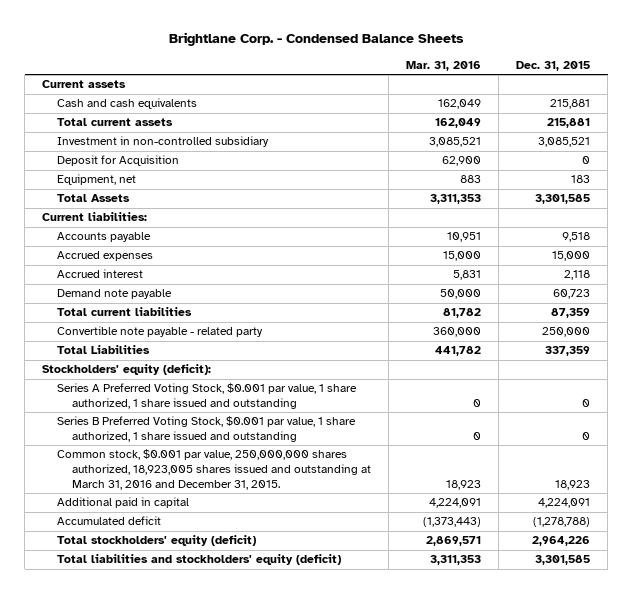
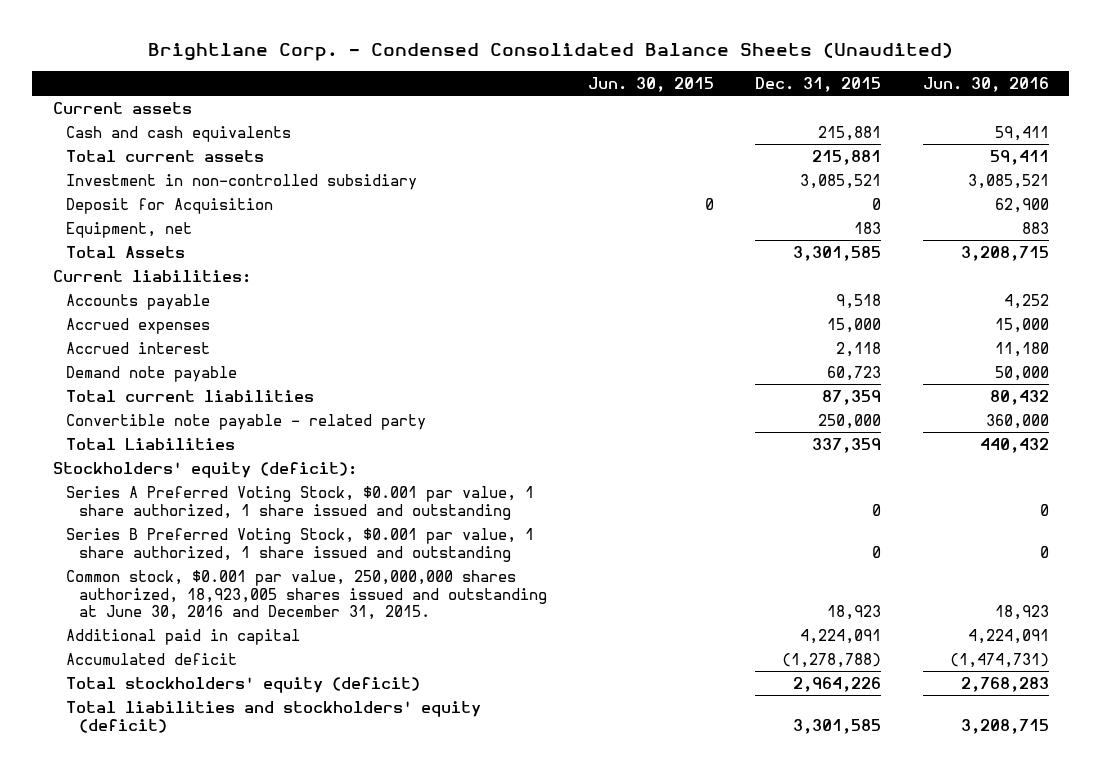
[169,32,465,47] Brightlane Corp. - Condensed Balance Sheets -> [147,41,953,61] Brightlane Corp. - Condensed Consolidated Balance Sheets (Unaudited)
[406,60,482,71] Mar. 31, 2016 -> none
none -> [588,76,715,92] Jun. 30, 2015
none -> [922,76,1049,92] Jun. 30, 2016
[57,449,372,491] Common stock, $0.001 par value, 250,000,000 shares authorized, 18,923,005 shares issued and outstanding at March 31, 2016 and December 31, 2015. -> [65,569,548,621] Common stock, $0.001 par value, 250,000,000 shares authorized, 18,923,005 shares issued and outstanding at June 30, 2016 and December 31, 2015.

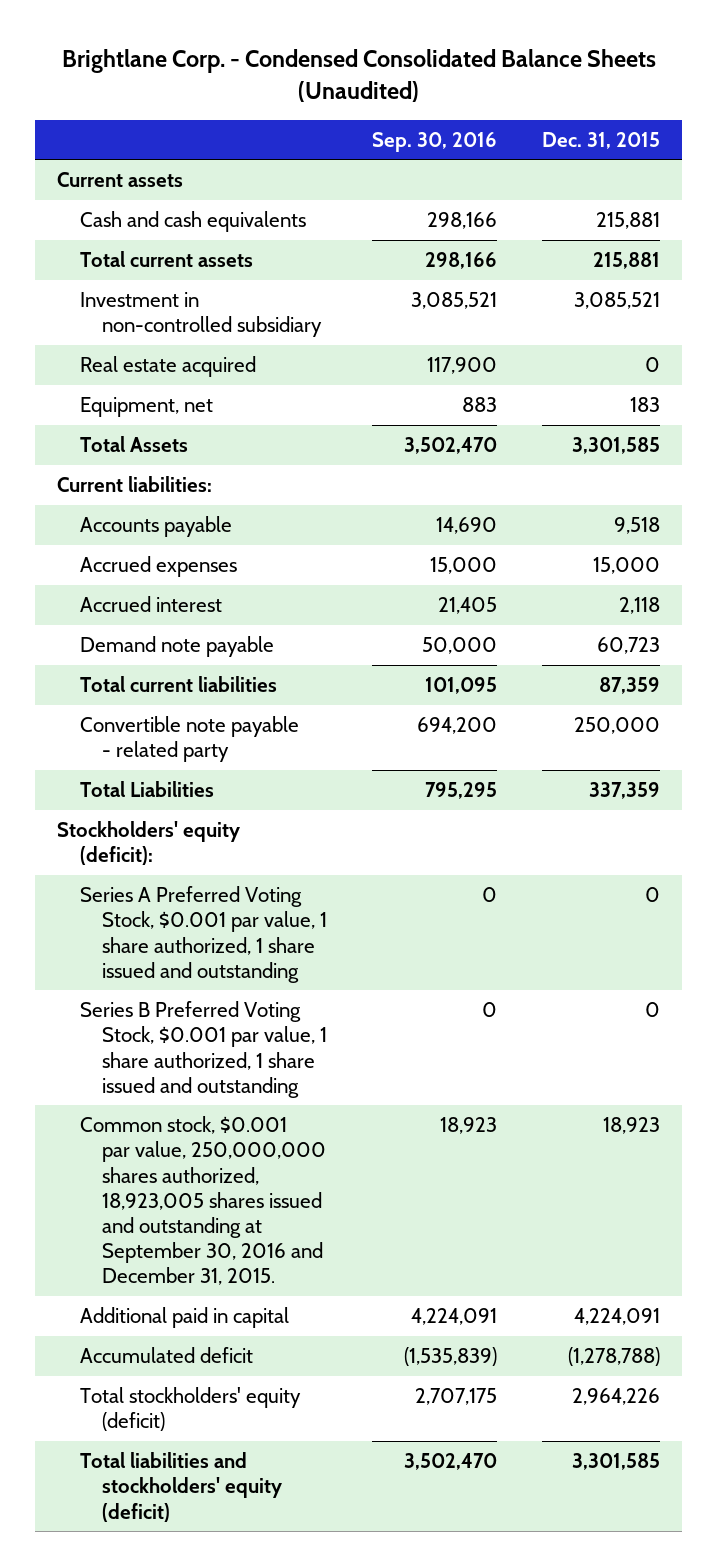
[588,76,715,92] Jun. 30, 2015 -> none
[922,76,1049,92] Jun. 30, 2016 -> none
none -> [371,131,497,152] Sep. 30, 2016
[65,197,273,214] Deposit for Acquisition -> none
none -> [79,356,256,378] Real estate acquired
[65,569,548,621] Common stock, $0.001 par value, 250,000,000 shares authorized, 18,923,005 shares issued and outstanding at June 30, 2016 and December 31, 2015. -> [79,1116,326,1286] Common stock, $0.001 par value, 250,000,000 shares authorized, 18,923,005 shares issued and outstanding at September 30, 2016 and December 31, 2015.

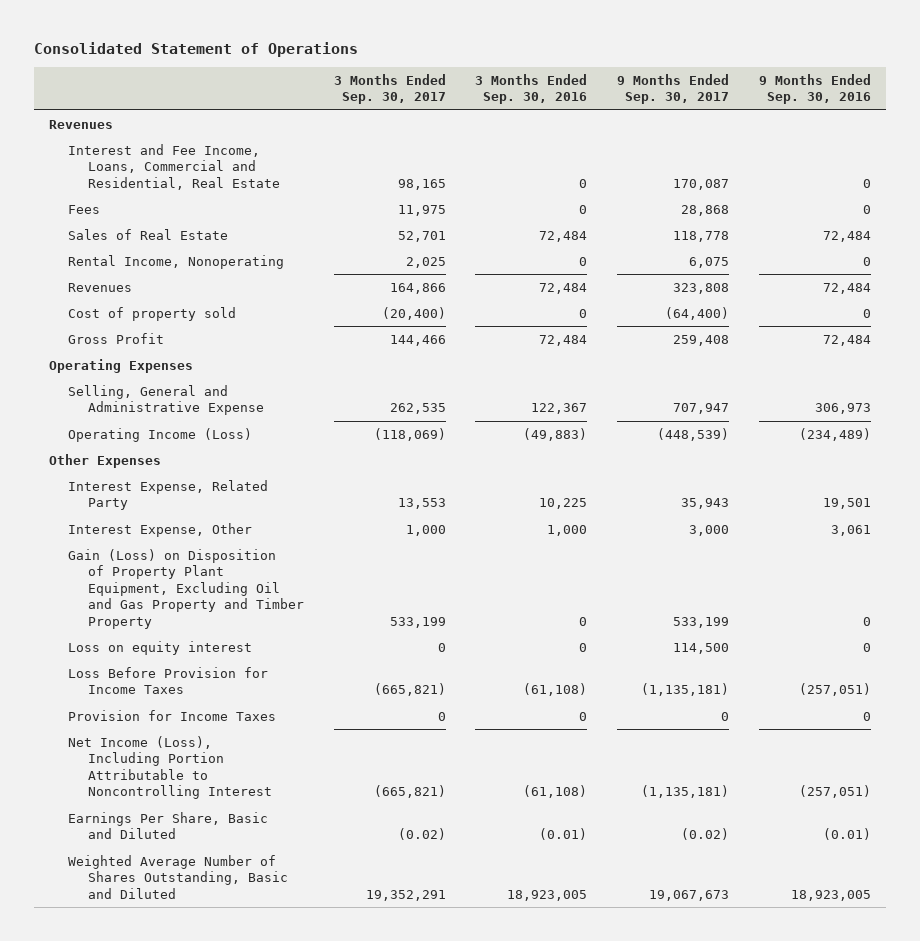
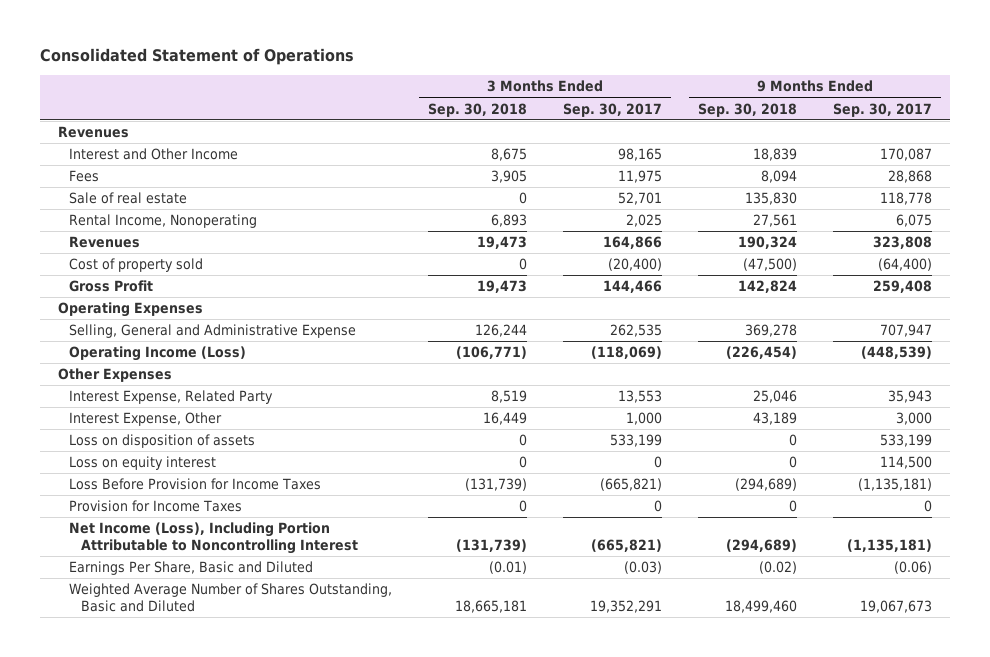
[475,73,588,105] 3 Months Ended Sep. 30, 2016 -> none
[759,73,872,105] 9 Months Ended Sep. 30, 2016 -> none
none -> [428,102,528,117] Sep. 30, 2018
none -> [698,102,798,117] Sep. 30, 2018
[68,143,280,190] Interest and Fee Income, Loans, Commercial and Residential, Real Estate -> [69,148,239,161] Interest and Other Income
[68,228,229,240] Sales of Real Estate -> [69,192,188,205] Sale of real estate
[68,548,304,629] Gain (Loss) on Disposition of Property Plant Equipment, Excluding Oil and Gas Property and Timber Property -> [69,434,256,449] Loss on disposition of assets
[397,828,446,841] (0.02) -> [624,561,663,575] (0.03)
[681,828,730,841] (0.02) -> [894,561,933,575] (0.06)

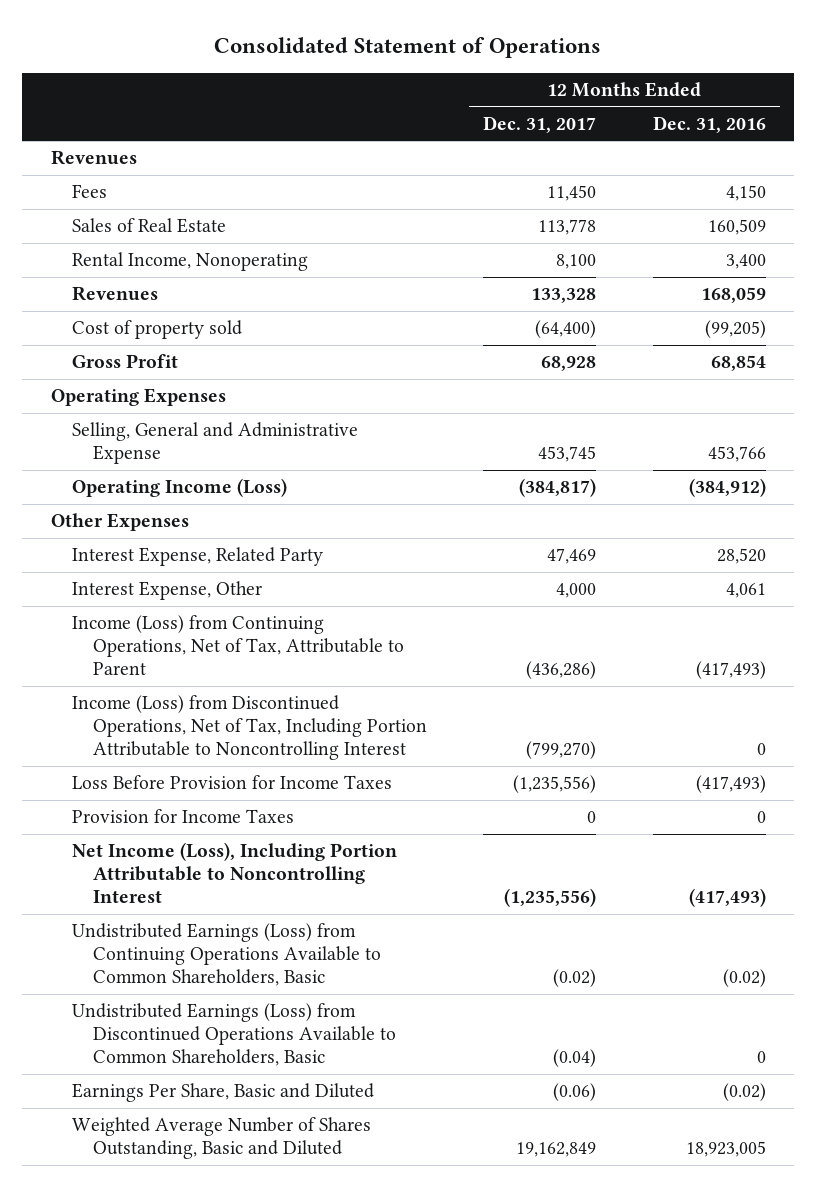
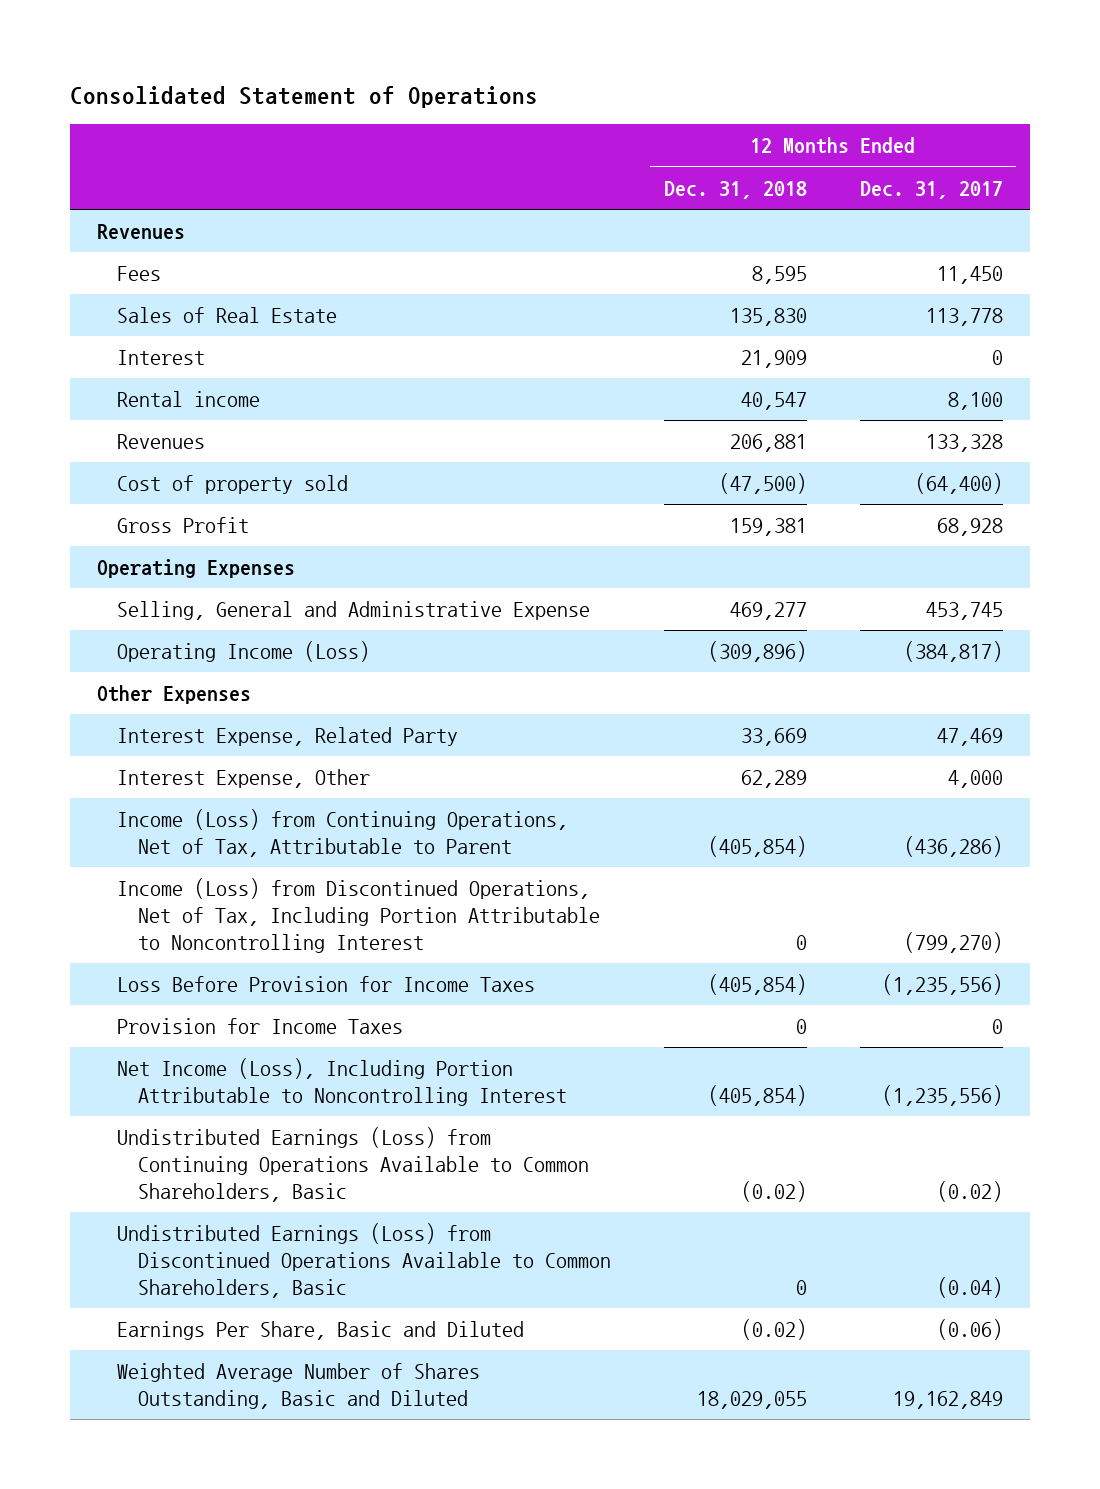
[652,115,766,133] Dec. 31, 2016 -> none
none -> [663,180,807,199] Dec. 31, 2018
none -> [117,349,206,365] Interest
[71,252,308,272] Rental Income, Nonoperating -> [117,390,261,407] Rental income

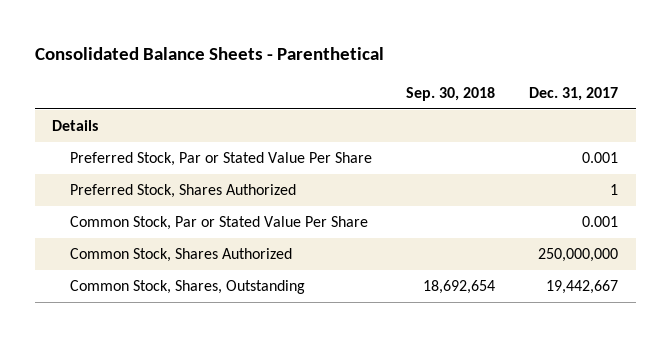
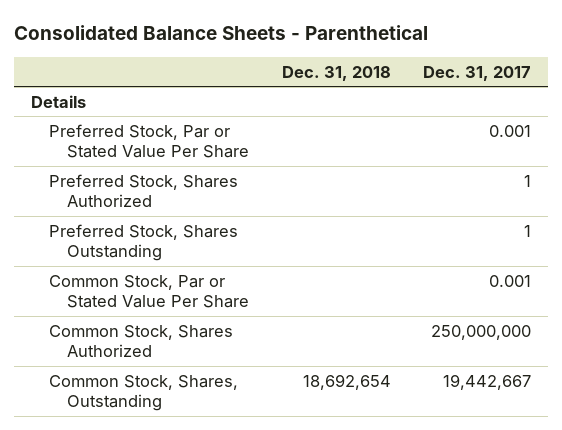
[405,86,495,101] Sep. 30, 2018 -> none
none -> [281,65,391,81] Dec. 31, 2018
none -> [48,223,238,262] Preferred Stock, Shares Outstanding

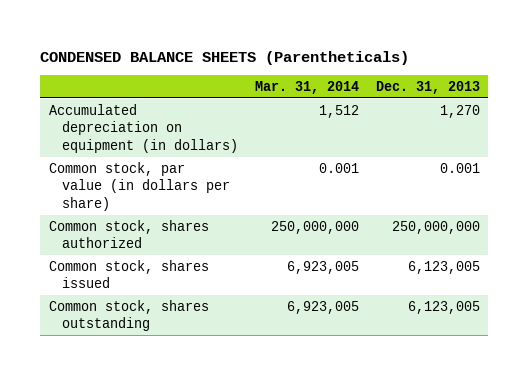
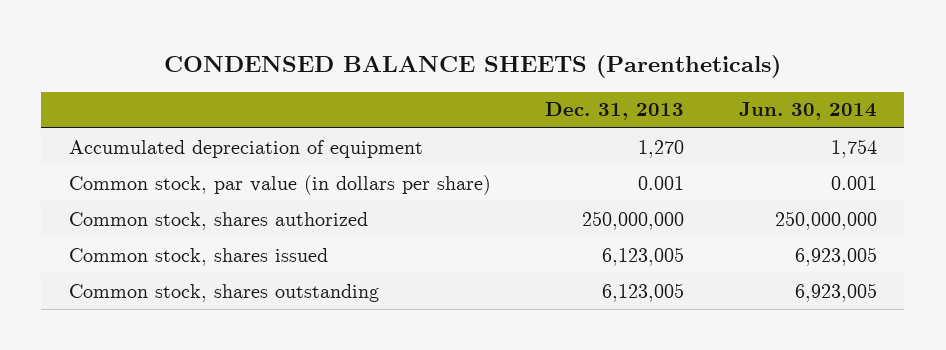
[254,80,359,94] Mar. 31, 2014 -> none
none -> [738,102,877,121] Jun. 30, 2014
[48,103,239,153] Accumulated depreciation on equipment (in dollars) -> [68,139,423,158] Accumulated depreciation of equipment

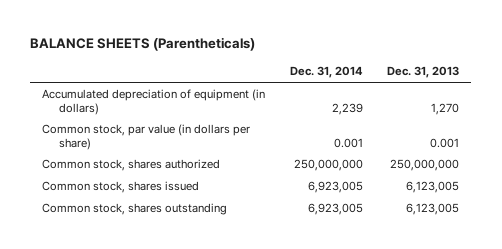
[163,55,781,79] CONDENSED BALANCE SHEETS (Parentheticals) -> [30,37,256,52] BALANCE SHEETS (Parentheticals)
[738,102,877,121] Jun. 30, 2014 -> none
none -> [289,66,363,79] Dec. 31, 2014
[68,139,423,158] Accumulated depreciation of equipment -> [42,89,266,115] Accumulated depreciation of equipment (in dollars)

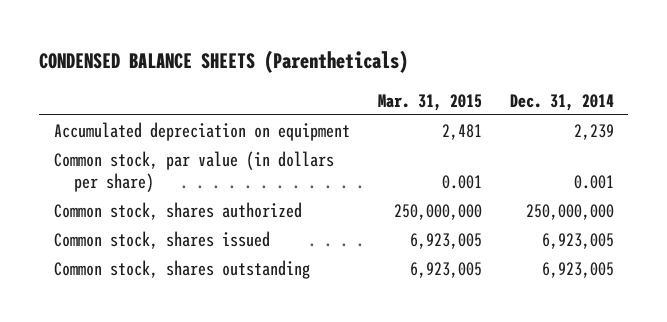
[30,37,256,52] BALANCE SHEETS (Parentheticals) -> [39,49,409,73] CONDENSED BALANCE SHEETS (Parentheticals)
[387,66,460,79] Dec. 31, 2013 -> none
none -> [377,93,482,111] Mar. 31, 2015
[42,89,266,115] Accumulated depreciation of equipment (in dollars) -> [53,121,350,141] Accumulated depreciation on equipment

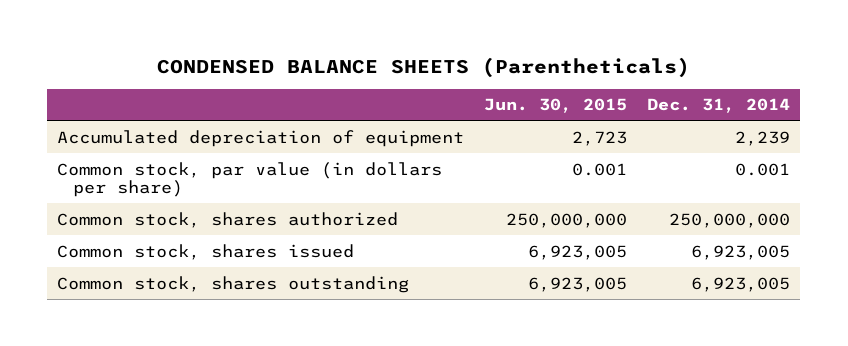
[377,93,482,111] Mar. 31, 2015 -> none
none -> [484,98,628,114] Jun. 30, 2015
[53,121,350,141] Accumulated depreciation on equipment -> [57,129,465,147] Accumulated depreciation of equipment

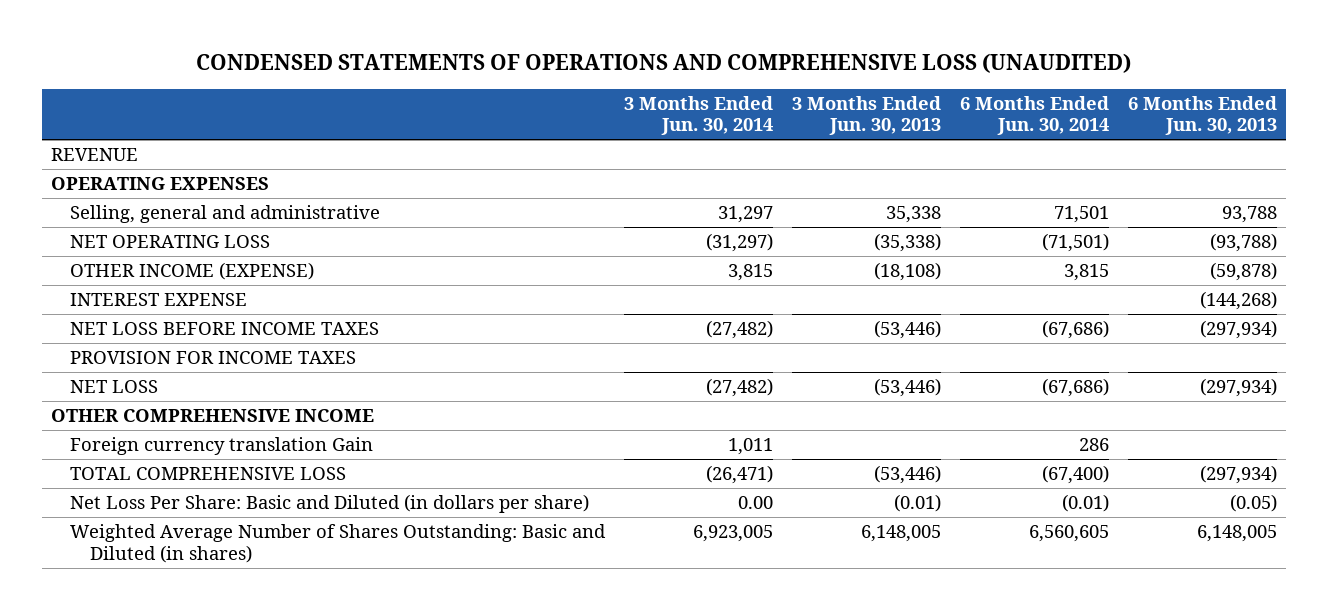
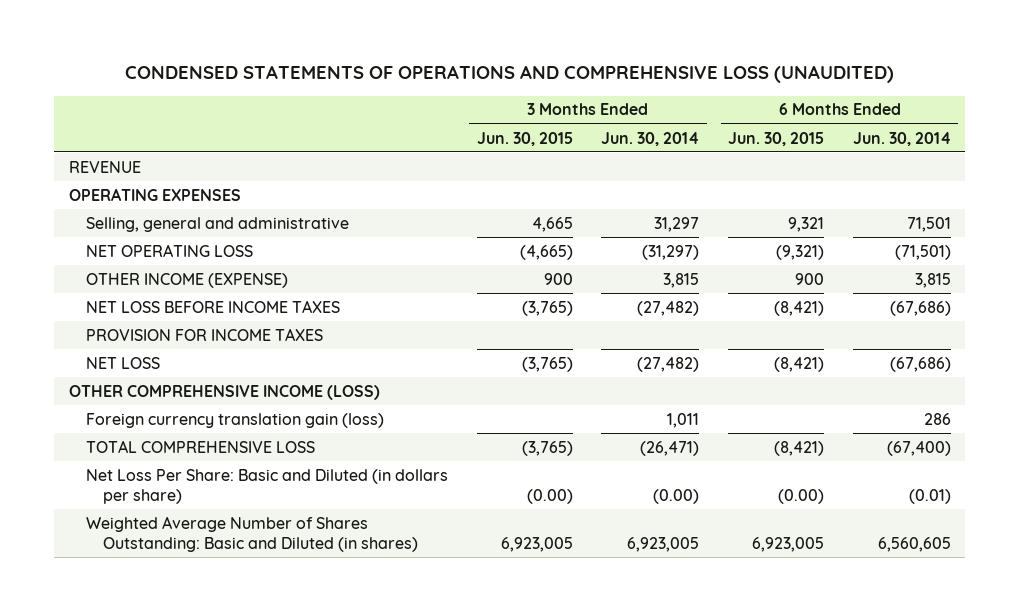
[792,95,942,136] 3 Months Ended Jun. 30, 2013 -> none
[1127,95,1277,136] 6 Months Ended Jun. 30, 2013 -> none
none -> [476,131,573,146] Jun. 30, 2015
none -> [728,131,825,146] Jun. 30, 2015
[70,293,248,307] INTEREST EXPENSE -> none
[50,409,374,423] OTHER COMPREHENSIVE INCOME -> [68,384,380,400] OTHER COMPREHENSIVE INCOME (LOSS)
[70,437,374,456] Foreign currency translation Gain -> [85,412,384,428] Foreign currency translation gain (loss)
[738,496,774,510] 0.00 -> [653,488,700,504] (0.00)

